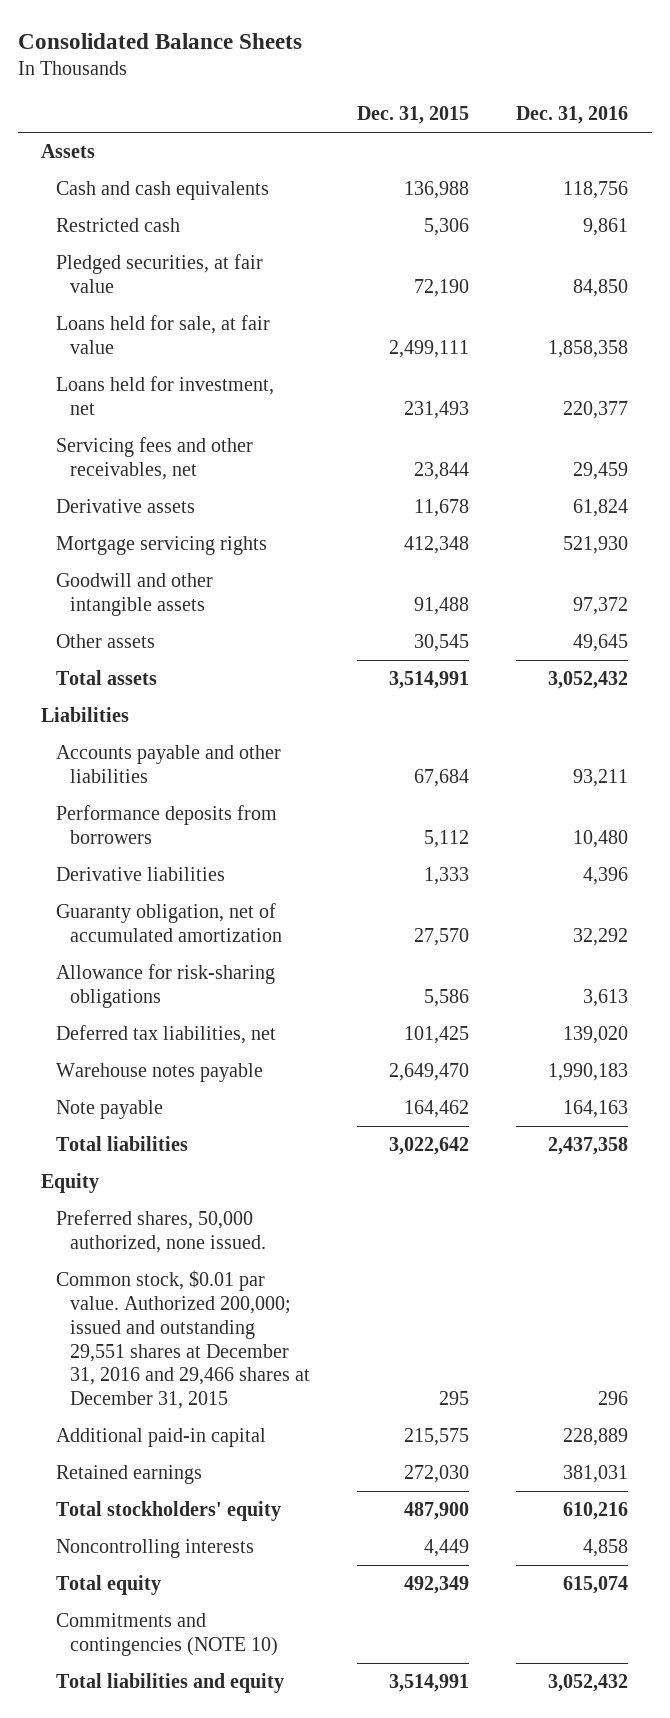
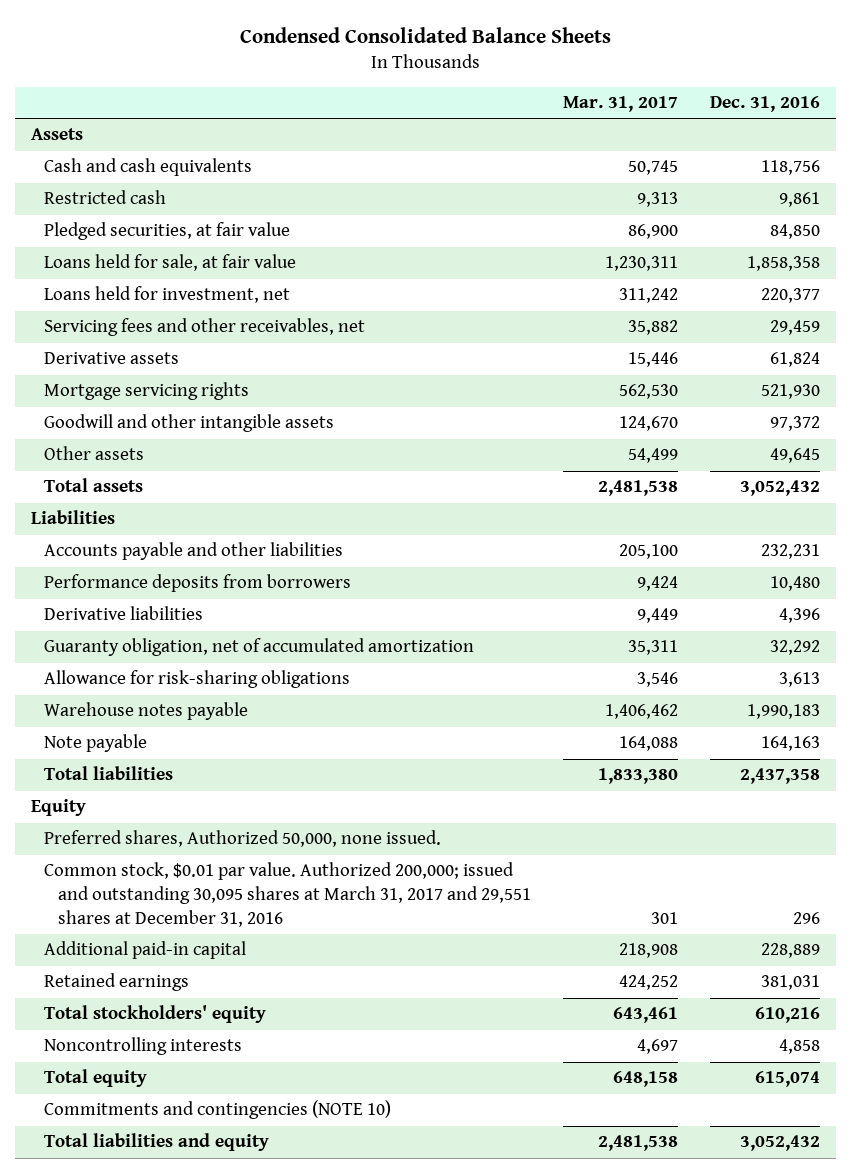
[17,32,302,49] Consolidated Balance Sheets -> [239,27,611,44] Condensed Consolidated Balance Sheets
[357,106,470,125] Dec. 31, 2015 -> none
none -> [562,96,678,113] Mar. 31, 2017
[573,768,629,787] 93,211 -> [761,544,821,560] 232,231
[55,1024,276,1044] Deferred tax liabilities, net -> none
[55,1209,267,1253] Preferred shares, 50,000 authorized, none issued. -> [44,830,442,848] Preferred shares, Authorized 50,000, none issued.
[55,1269,311,1410] Common stock, $0.01 par value. Authorized 200,000; issued and outstanding 29,551 shares at December 31, 2016 and 29,466 shares at December 31, 2015 -> [44,862,531,928] Common stock, $0.01 par value. Authorized 200,000; issued and outstanding 30,095 shares at March 31, 2017 and 29,551 shares at December 31, 2016

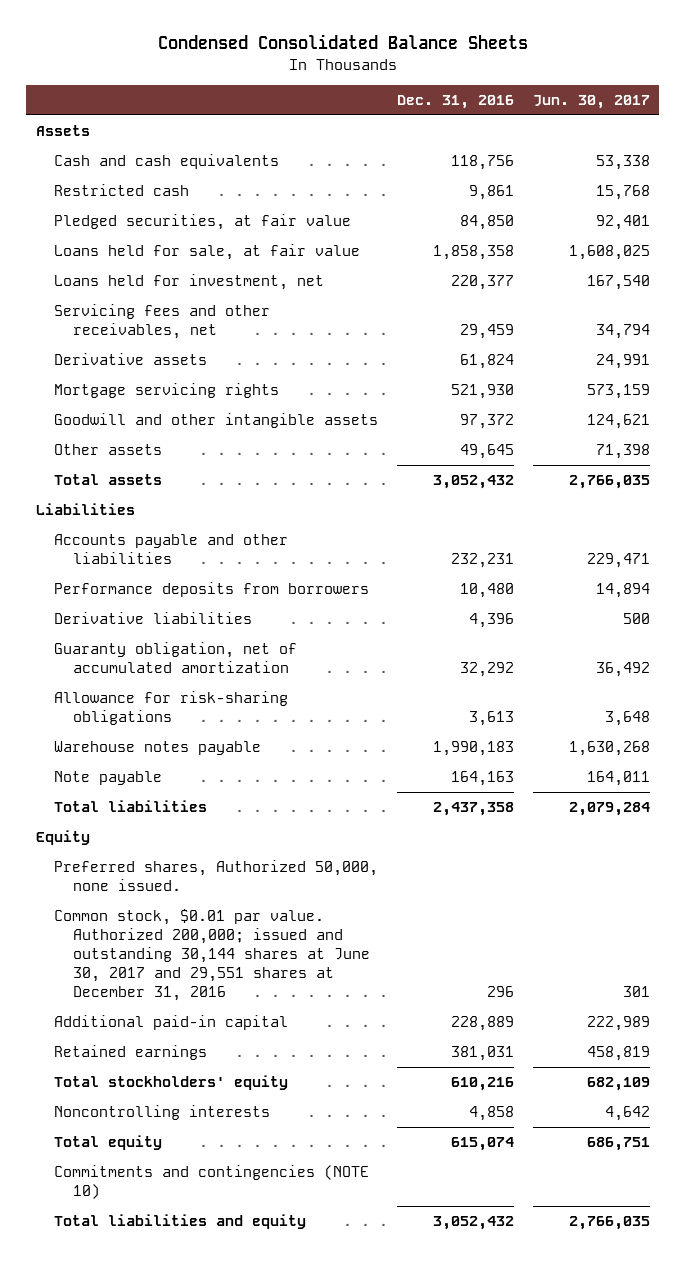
[562,96,678,113] Mar. 31, 2017 -> none
none -> [532,94,650,109] Jun. 30, 2017
[44,862,531,928] Common stock, $0.01 par value. Authorized 200,000; issued and outstanding 30,095 shares at March 31, 2017 and 29,551 shares at December 31, 2016 -> [54,909,371,1002] Common stock, $0.01 par value. Authorized 200,000; issued and outstanding 30,144 shares at June 30, 2017 and 29,551 shares at December 31, 2016

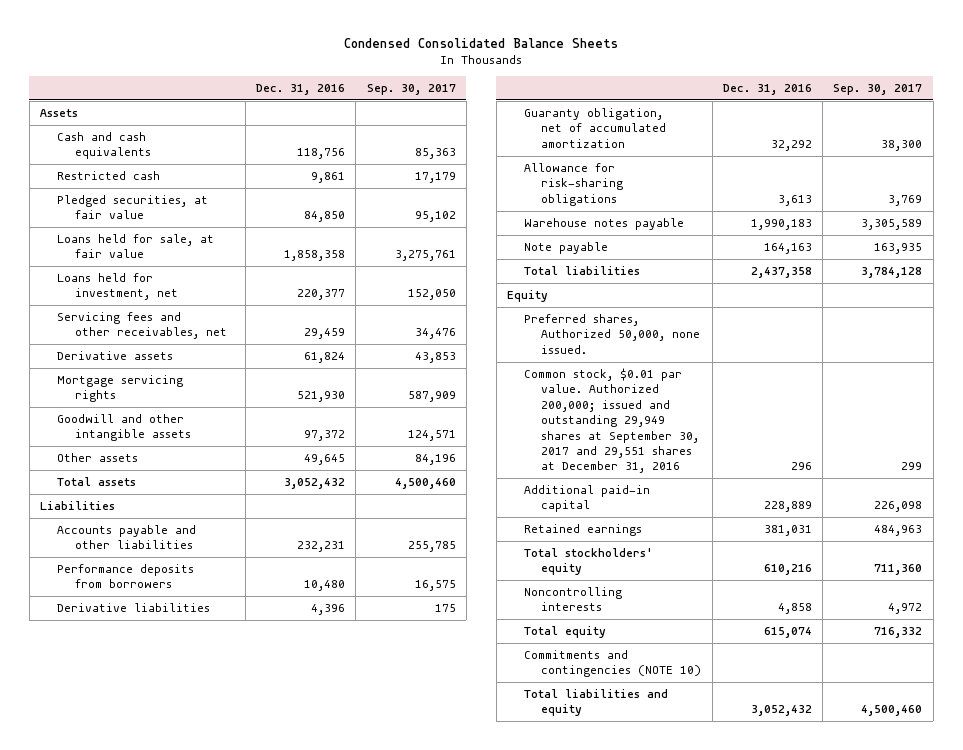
[532,94,650,109] Jun. 30, 2017 -> none
none -> [366,84,456,96] Sep. 30, 2017
[54,909,371,1002] Common stock, $0.01 par value. Authorized 200,000; issued and outstanding 30,144 shares at June 30, 2017 and 29,551 shares at December 31, 2016 -> [524,368,700,474] Common stock, $0.01 par value. Authorized 200,000; issued and outstanding 29,949 shares at September 30, 2017 and 29,551 shares at December 31, 2016

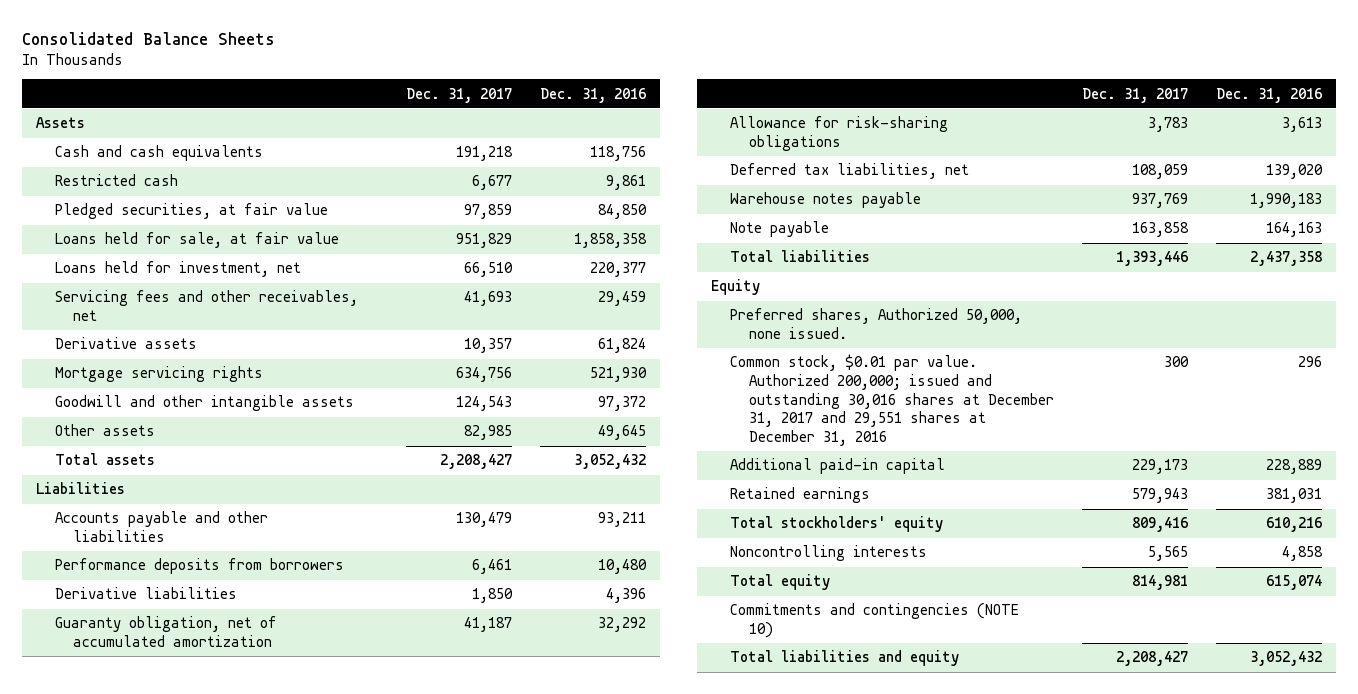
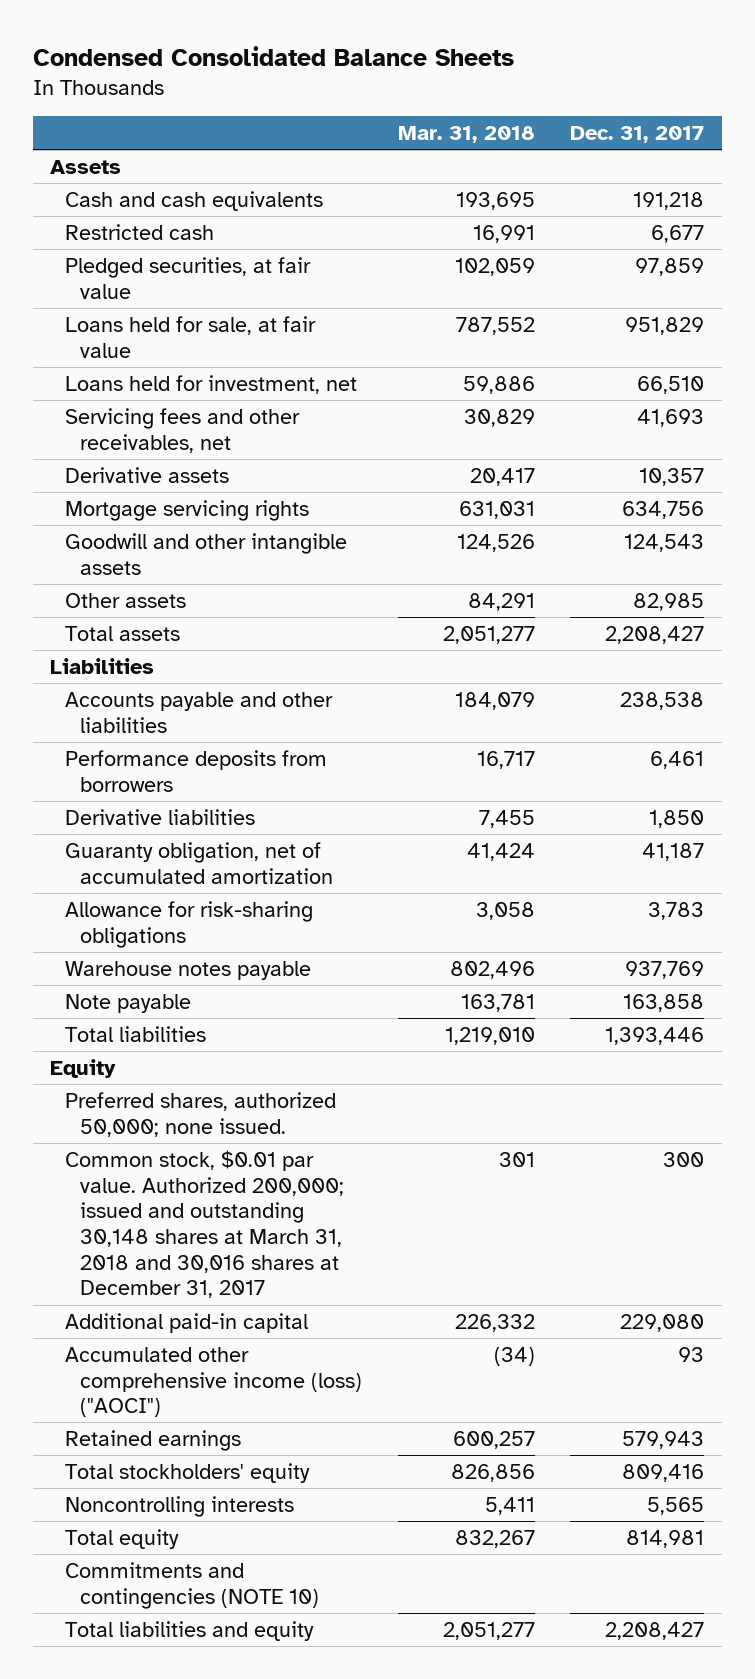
[21,31,275,45] Consolidated Balance Sheets -> [32,45,514,66] Condensed Consolidated Balance Sheets
[540,87,647,103] Dec. 31, 2016 -> none
none -> [397,126,535,144] Mar. 31, 2018
[456,512,513,528] 130,479 -> [620,691,705,710] 238,538
[729,163,969,180] Deferred tax liabilities, net -> none
[729,308,1022,339] Preferred shares, Authorized 50,000, none issued. -> [65,1091,337,1137] Preferred shares, authorized 50,000; none issued.
[729,354,1054,446] Common stock, $0.01 par value. Authorized 200,000; issued and outstanding 30,016 shares at December 31, 2017 and 29,551 shares at December 31, 2016 -> [65,1149,345,1299] Common stock, $0.01 par value. Authorized 200,000; issued and outstanding 30,148 shares at March 31, 2018 and 30,016 shares at December 31, 2017
[1131,459,1188,475] 229,173 -> [620,1313,705,1332] 229,080
none -> [65,1346,363,1418] Accumulated other comprehensive income (loss) ("AOCI")

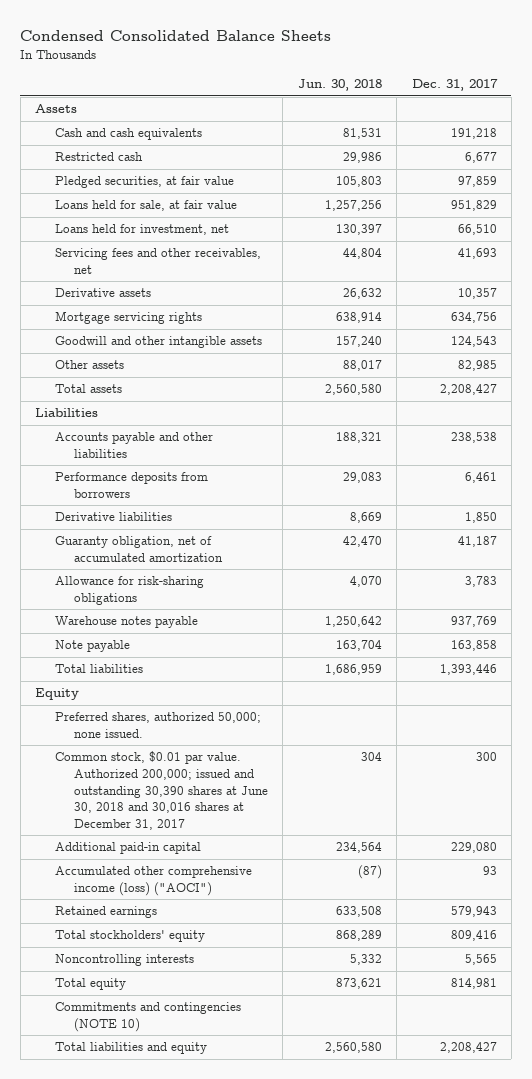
[397,126,535,144] Mar. 31, 2018 -> none
none -> [297,79,382,92] Jun. 30, 2018
[65,1149,345,1299] Common stock, $0.01 par value. Authorized 200,000; issued and outstanding 30,148 shares at March 31, 2018 and 30,016 shares at December 31, 2017 -> [54,751,269,831] Common stock, $0.01 par value. Authorized 200,000; issued and outstanding 30,390 shares at June 30, 2018 and 30,016 shares at December 31, 2017

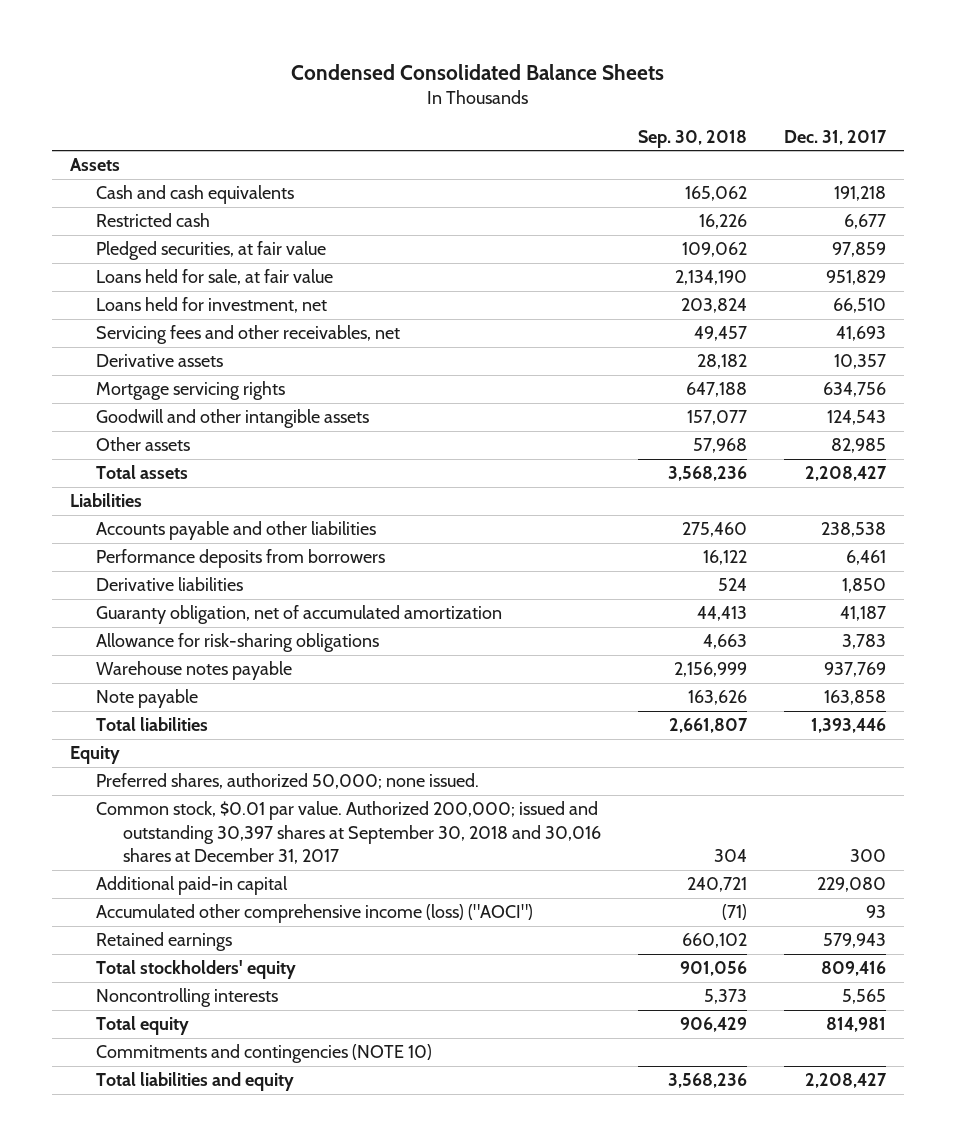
[297,79,382,92] Jun. 30, 2018 -> none
none -> [637,129,747,148] Sep. 30, 2018
[54,751,269,831] Common stock, $0.01 par value. Authorized 200,000; issued and outstanding 30,390 shares at June 30, 2018 and 30,016 shares at December 31, 2017 -> [96,801,601,865] Common stock, $0.01 par value. Authorized 200,000; issued and outstanding 30,397 shares at September 30, 2018 and 30,016 shares at December 31, 2017

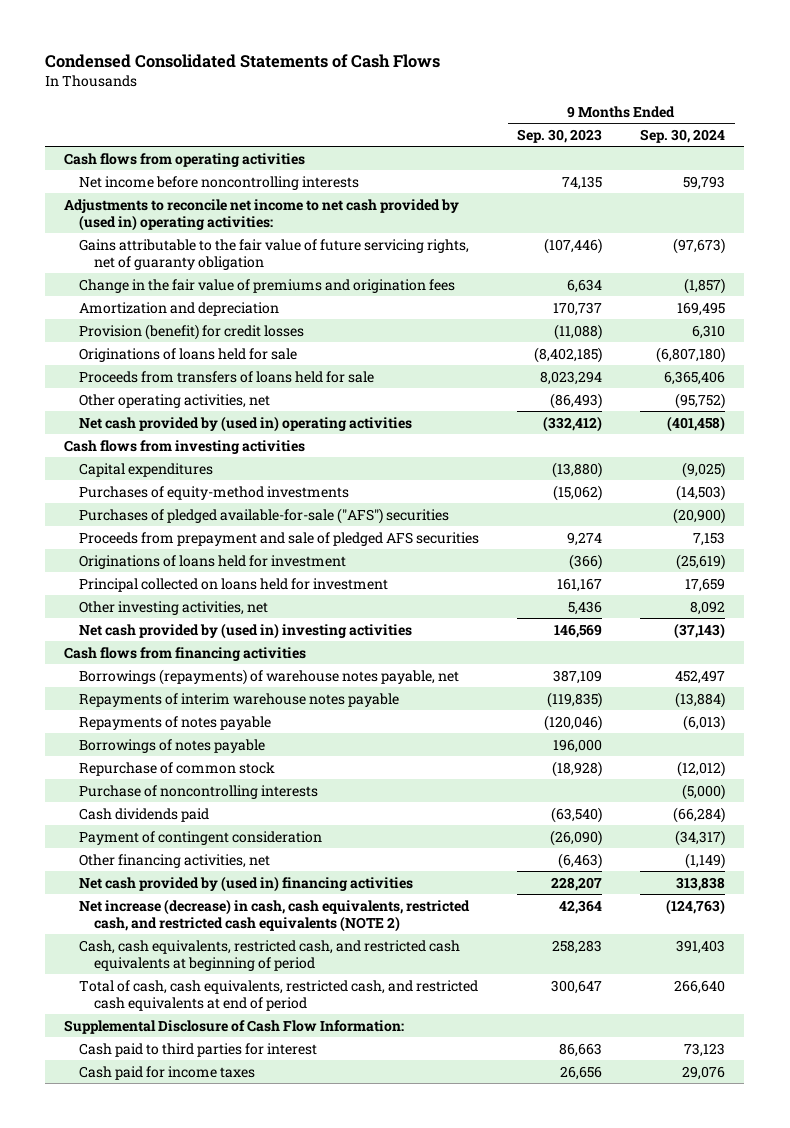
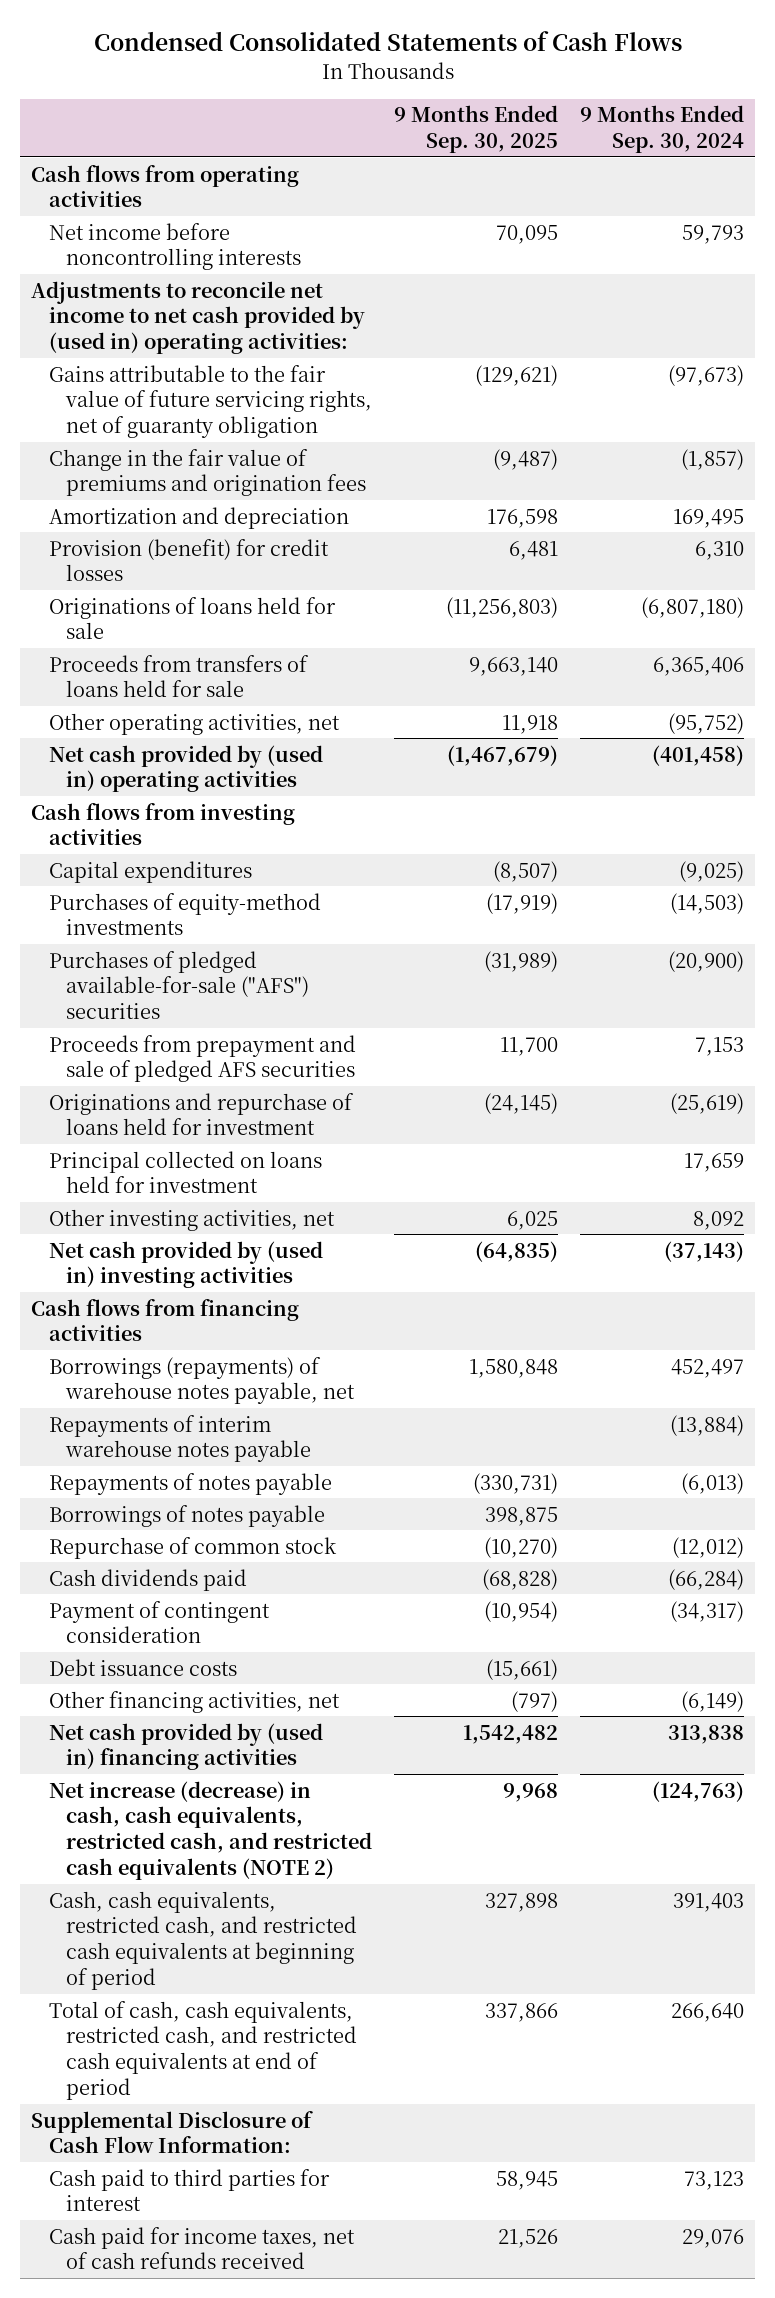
[517,128,603,143] Sep. 30, 2023 -> none
none -> [394,105,559,154] 9 Months Ended Sep. 30, 2025
[79,554,347,569] Originations of loans held for investment -> [48,1092,354,1136] Originations and repurchase of loans held for investment
[79,784,319,799] Purchase of noncontrolling interests -> none
none -> [48,1658,237,1676] Debt issuance costs
[685,852,726,869] (1,149) -> [681,1690,745,1712] (6,149)
[79,1065,256,1080] Cash paid for income taxes -> [48,2226,355,2270] Cash paid for income taxes, net of cash refunds received

